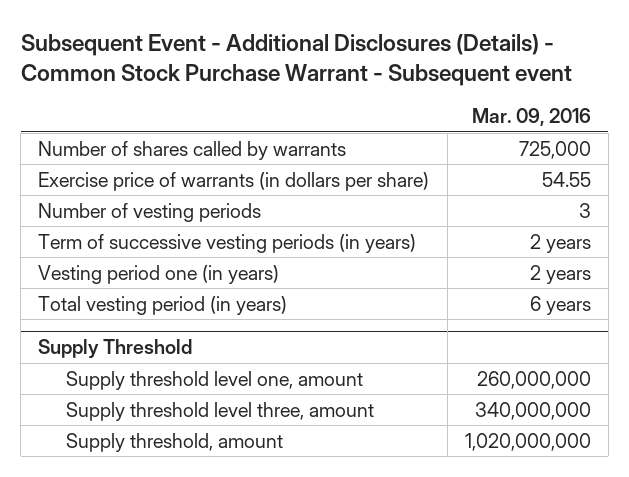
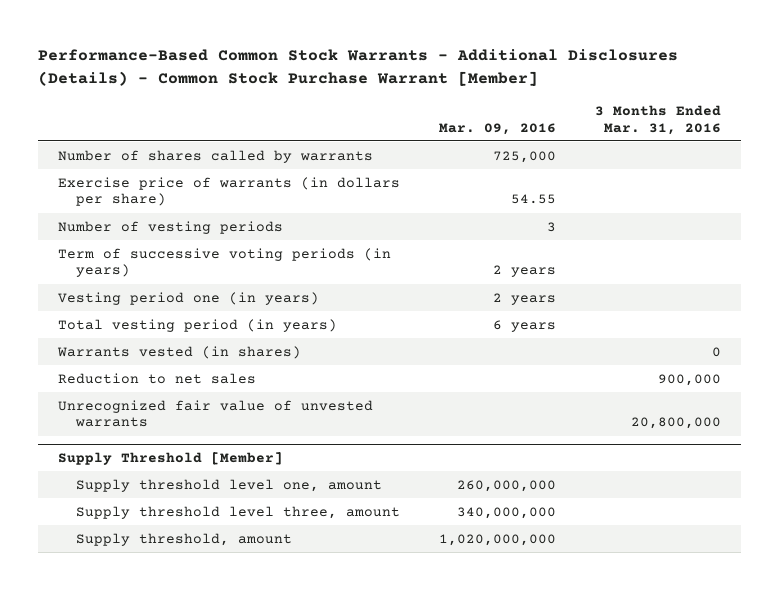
[20,33,572,87] Subsequent Event - Additional Disclosures (Details) - Common Stock Purchase Warrant - Subsequent event -> [38,49,679,86] Performance-Based Common Stock Warrants - Additional Disclosures (Details) - Common Stock Purchase Warrant [Member]
none -> [595,104,722,135] 3 Months Ended Mar. 31, 2016
[38,233,417,253] Term of successive vesting periods (in years) -> [57,247,391,278] Term of successive voting periods (in years)
none -> [56,345,301,359] Warrants vested (in shares)
none -> [57,372,256,384] Reduction to net sales
none -> [57,399,373,428] Unrecognized fair value of unvested warrants
[38,339,193,359] Supply Threshold -> [57,452,283,466] Supply Threshold [Member]

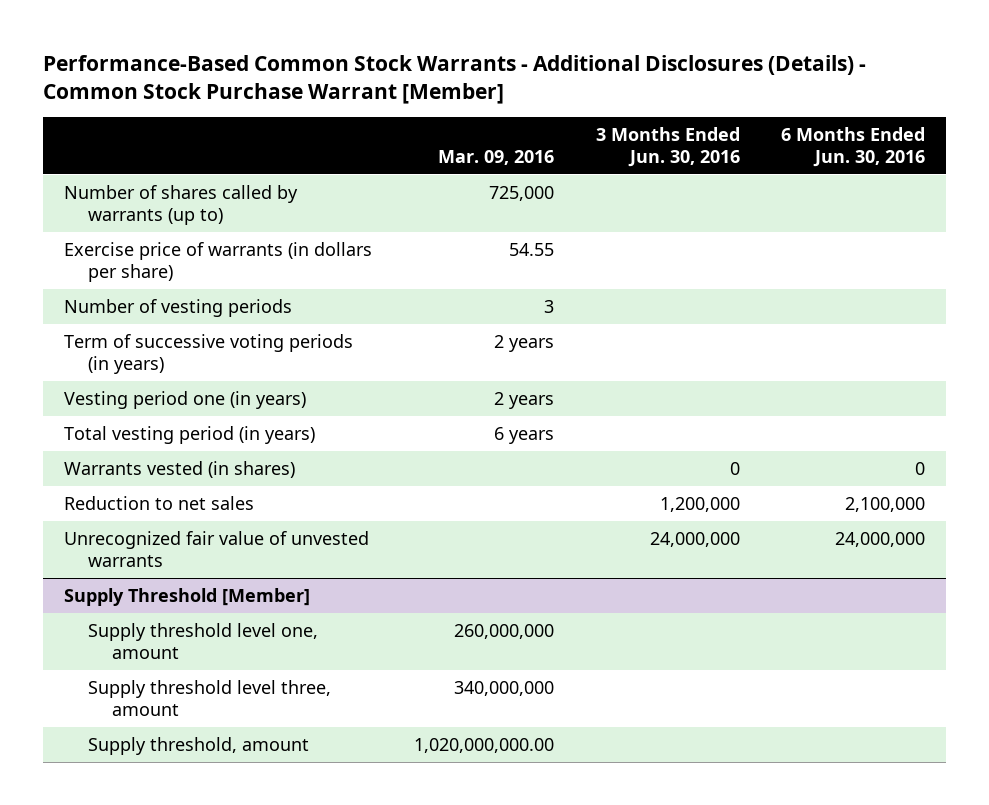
[595,104,722,135] 3 Months Ended Mar. 31, 2016 -> none
none -> [595,127,740,168] 3 Months Ended Jun. 30, 2016
none -> [781,127,926,168] 6 Months Ended Jun. 30, 2016
[57,149,373,163] Number of shares called by warrants -> [63,184,298,225] Number of shares called by warrants (up to)
[439,533,557,546] 1,020,000,000 -> [413,737,554,753] 1,020,000,000.00

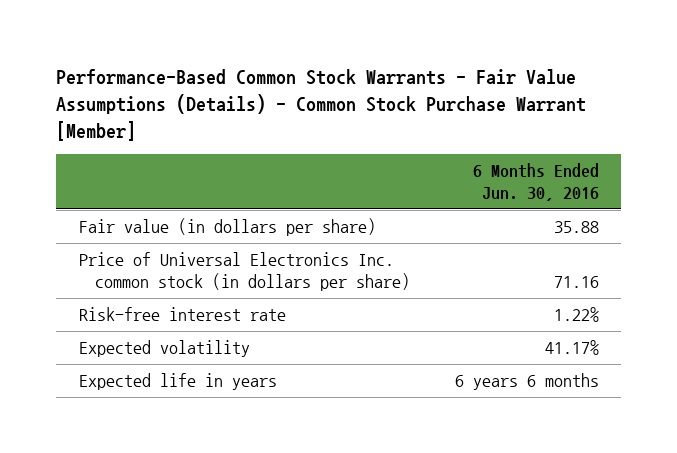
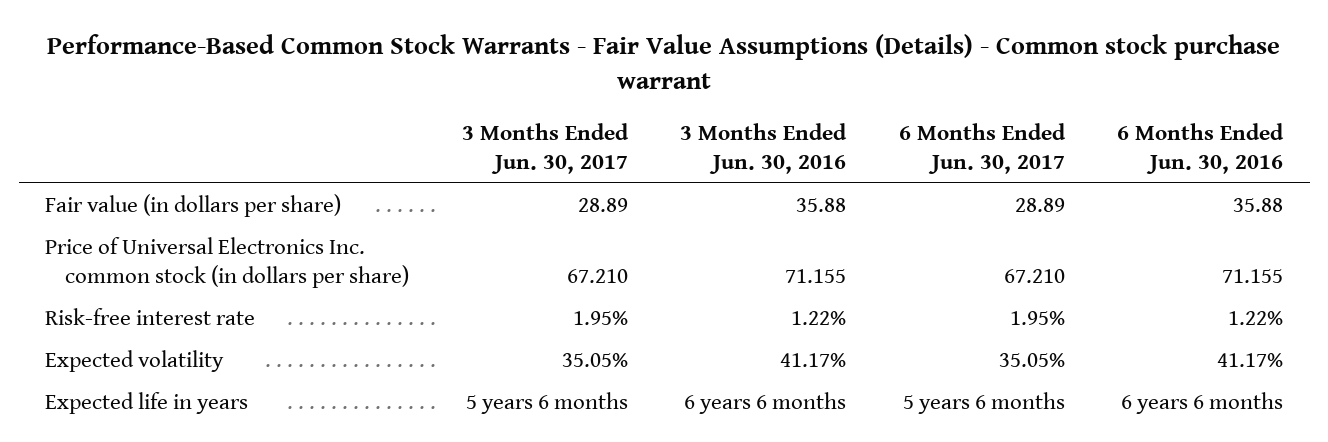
[56,69,587,142] Performance-Based Common Stock Warrants - Fair Value Assumptions (Details) - Common Stock Purchase Warrant [Member] -> [47,33,1281,90] Performance-Based Common Stock Warrants - Fair Value Assumptions (Details) - Common stock purchase warrant
none -> [461,123,629,174] 3 Months Ended Jun. 30, 2017
none -> [680,123,848,174] 3 Months Ended Jun. 30, 2016
none -> [898,123,1066,174] 6 Months Ended Jun. 30, 2017
[553,275,599,288] 71.16 -> [1222,268,1284,283] 71.155

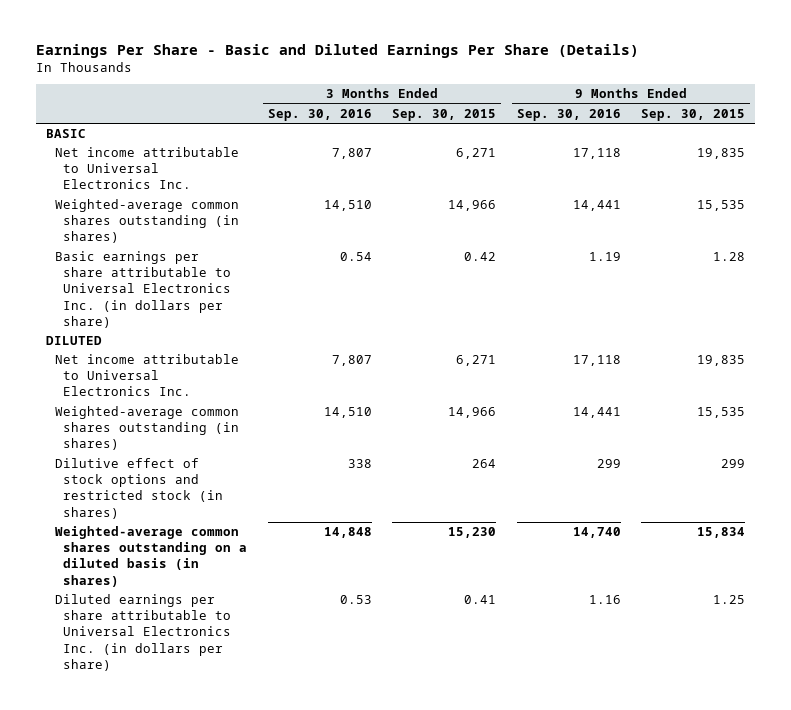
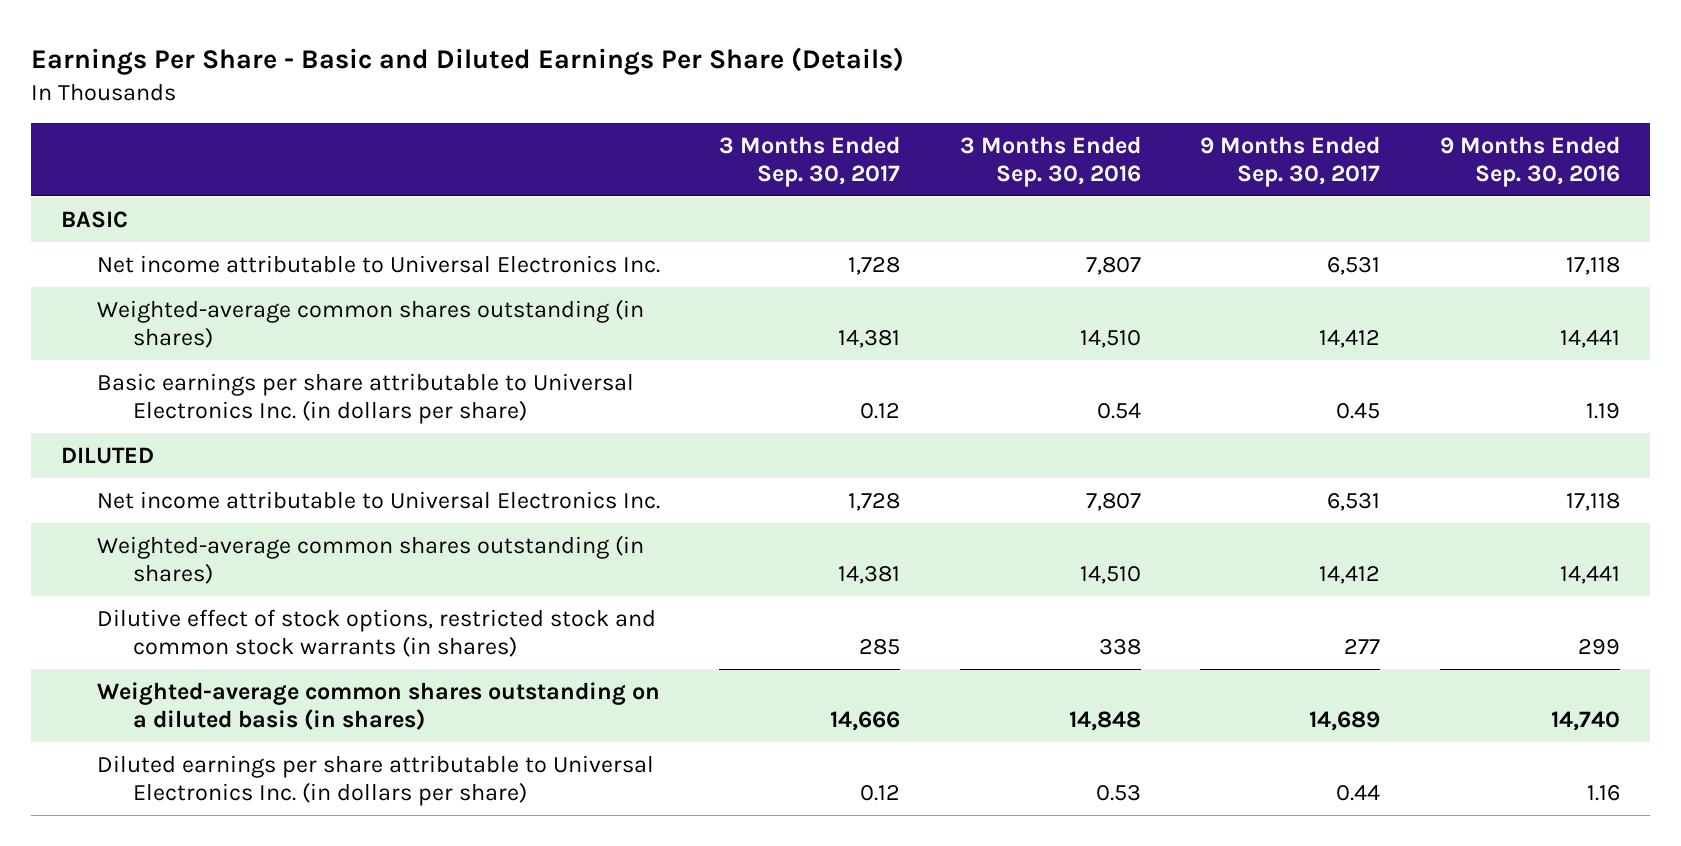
[392,108,497,121] Sep. 30, 2015 -> none
[641,108,746,121] Sep. 30, 2015 -> none
none -> [719,136,901,188] 3 Months Ended Sep. 30, 2017
none -> [1200,136,1381,188] 9 Months Ended Sep. 30, 2017
[54,458,224,519] Dilutive effect of stock options and restricted stock (in shares) -> [96,608,656,657] Dilutive effect of stock options, restricted stock and common stock warrants (in shares)

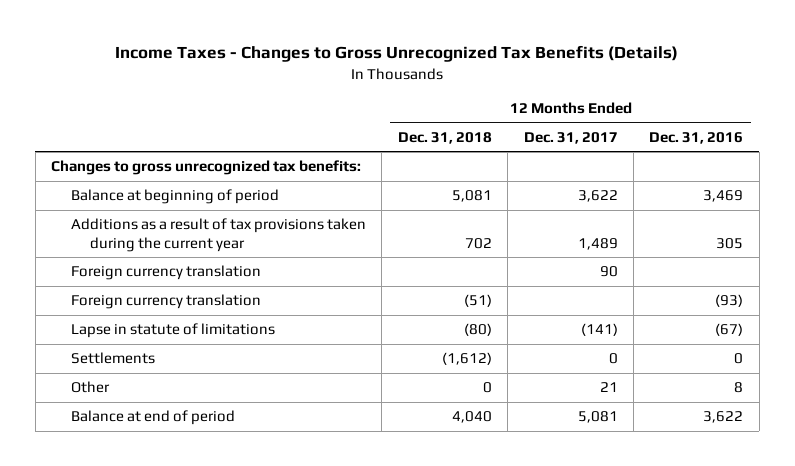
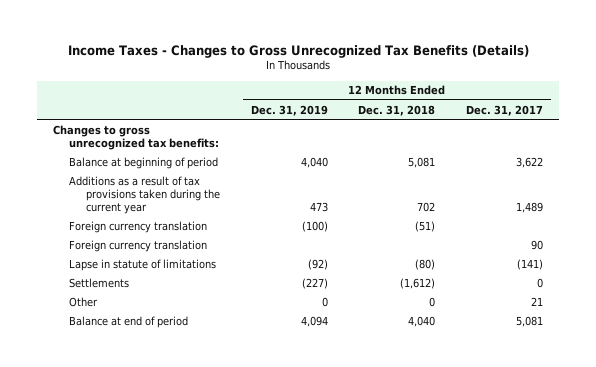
[649,131,744,144] Dec. 31, 2016 -> none
none -> [250,104,328,116] Dec. 31, 2019
[70,265,261,281] Foreign currency translation -> [69,239,208,252] Foreign currency translation

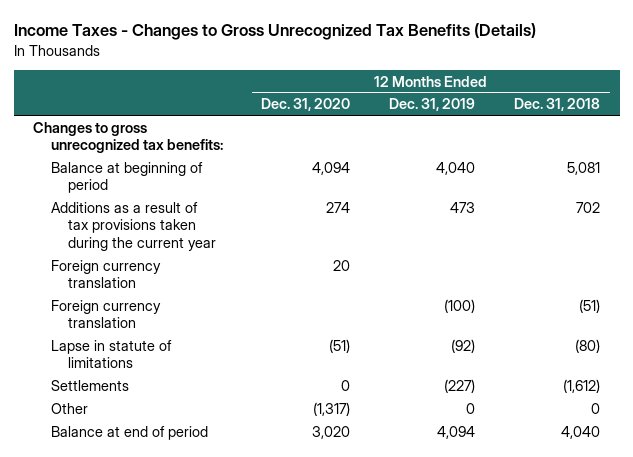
[466,104,544,116] Dec. 31, 2017 -> none
none -> [261,98,351,112] Dec. 31, 2020
[69,220,208,233] Foreign currency translation -> [50,299,161,329] Foreign currency translation

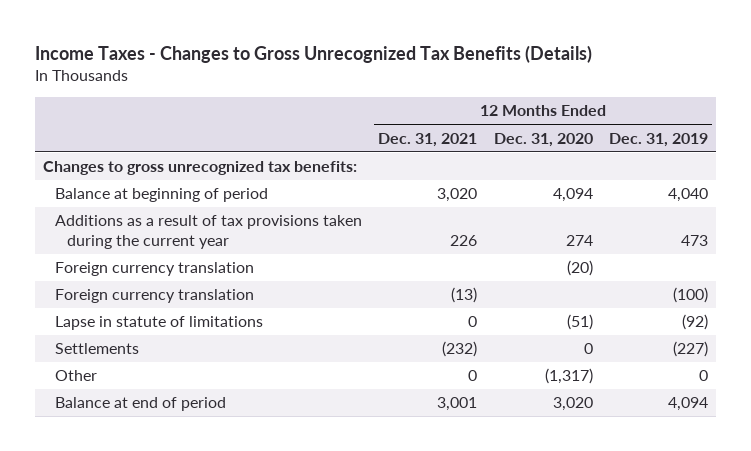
[514,98,601,112] Dec. 31, 2018 -> none
none -> [378,132,478,147] Dec. 31, 2021
[333,259,351,271] 20 -> [566,260,593,277] (20)

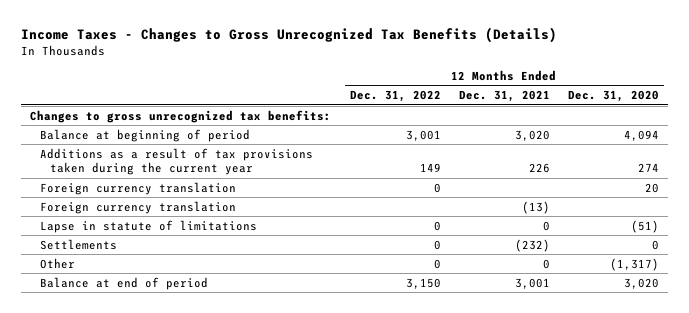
[608,132,708,147] Dec. 31, 2019 -> none
none -> [349,90,441,103] Dec. 31, 2022
[566,260,593,277] (20) -> [644,182,659,193] 20

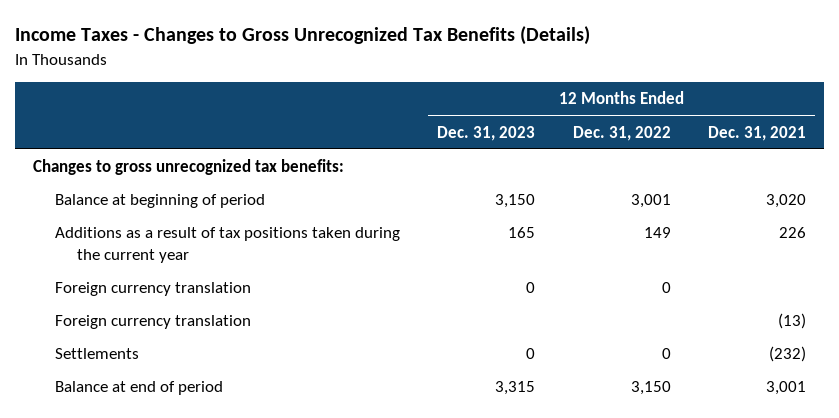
[567,90,659,103] Dec. 31, 2020 -> none
none -> [437,125,536,141] Dec. 31, 2023
[39,147,313,176] Additions as a result of tax provisions taken during the current year -> [55,227,401,264] Additions as a result of tax positions taken during the current year
[39,219,257,233] Lapse in statute of limitations -> none
[39,257,75,269] Other -> none

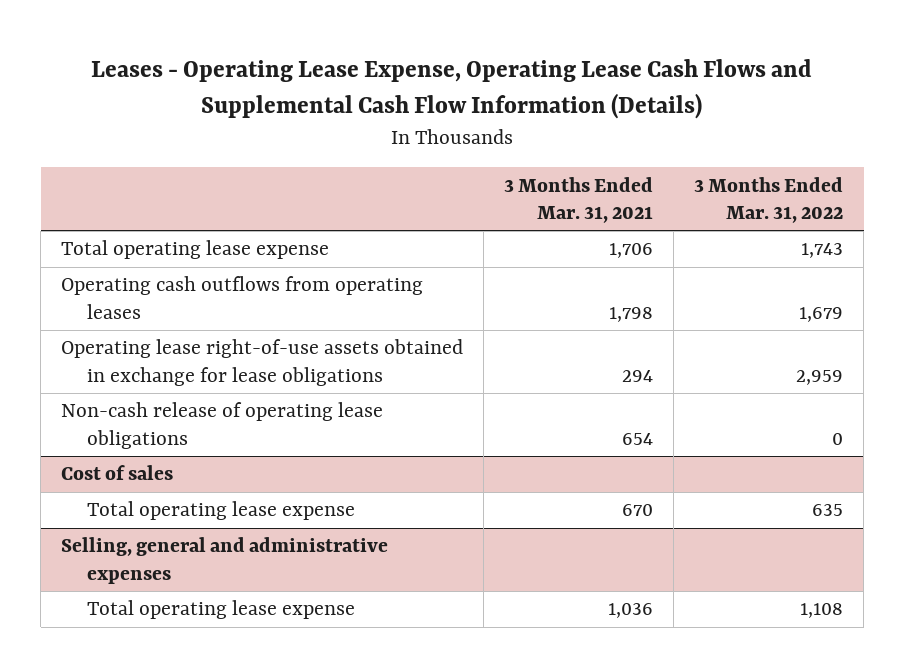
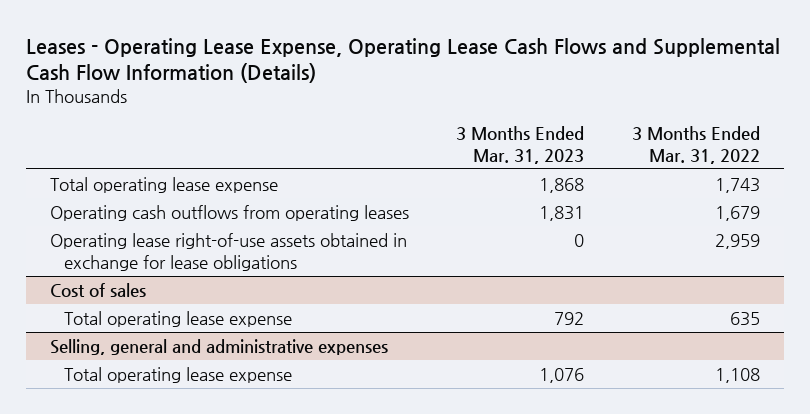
[504,176,654,224] 3 Months Ended Mar. 31, 2021 -> none
none -> [456,126,585,164] 3 Months Ended Mar. 31, 2023
[61,402,384,449] Non-cash release of operating lease obligations -> none

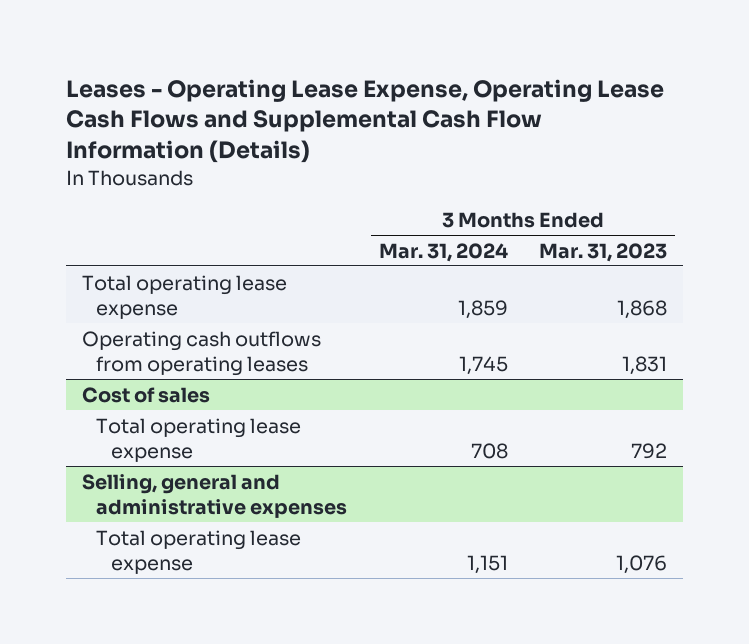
[631,126,760,164] 3 Months Ended Mar. 31, 2022 -> none
none -> [378,242,508,262] Mar. 31, 2024
[49,233,407,271] Operating lease right-of-use assets obtained in exchange for lease obligations -> none

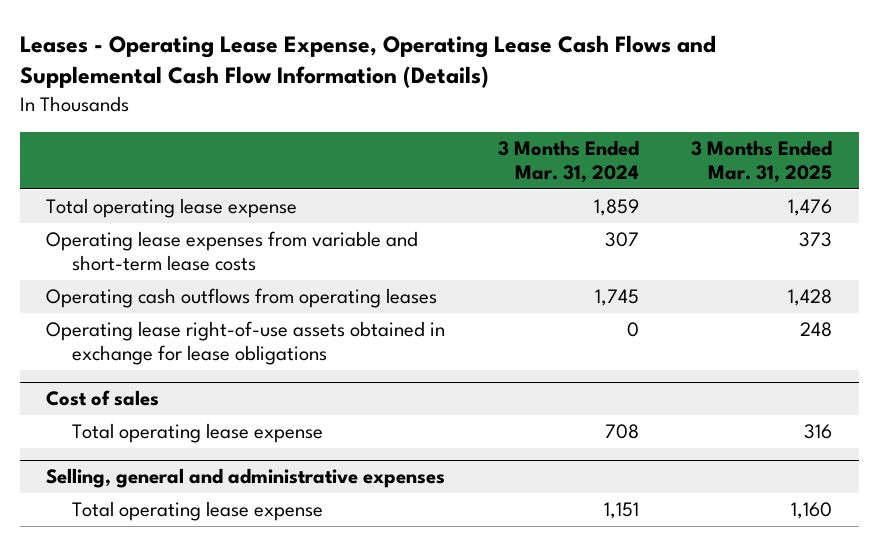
[539,242,668,262] Mar. 31, 2023 -> none
none -> [691,139,833,183] 3 Months Ended Mar. 31, 2025
none -> [46,231,419,272] Operating lease expenses from variable and short-term lease costs
none -> [46,321,446,366] Operating lease right-of-use assets obtained in exchange for lease obligations

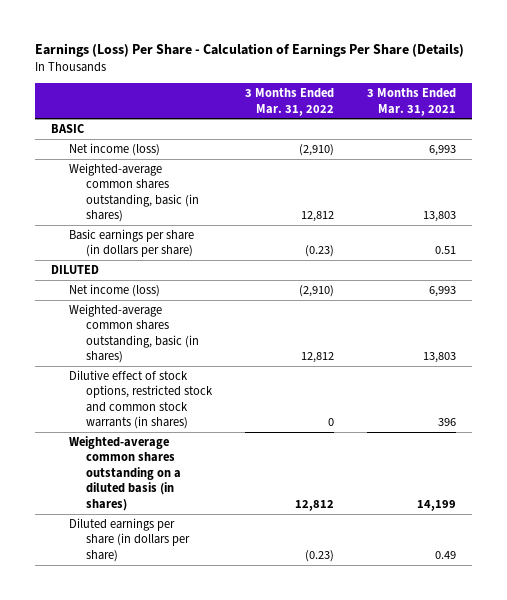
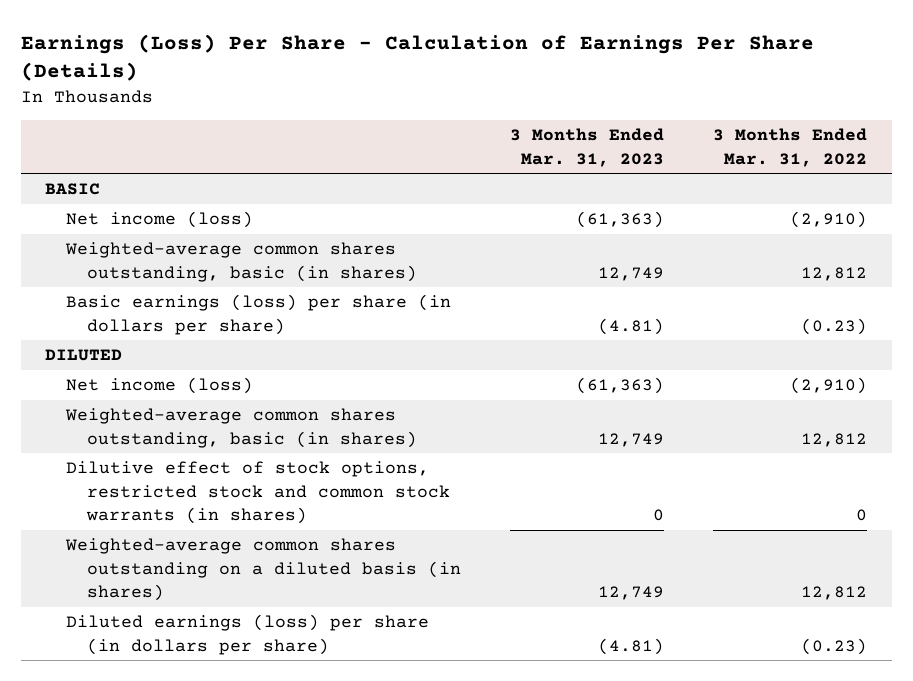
[366,88,456,116] 3 Months Ended Mar. 31, 2021 -> none
none -> [510,128,665,167] 3 Months Ended Mar. 31, 2023
[68,228,194,258] Basic earnings per share (in dollars per share) -> [66,294,452,335] Basic earnings (loss) per share (in dollars per share)
[68,517,191,562] Diluted earnings per share (in dollars per share) -> [66,614,430,655] Diluted earnings (loss) per share (in dollars per share)

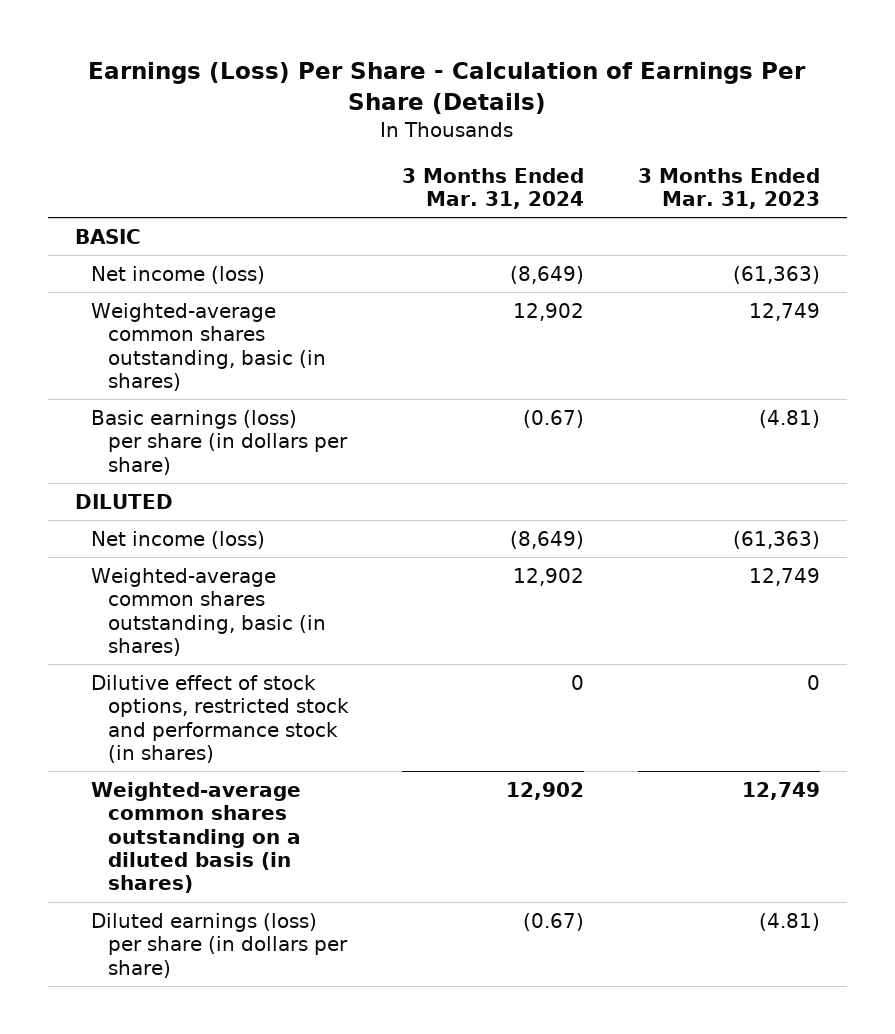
[713,128,868,167] 3 Months Ended Mar. 31, 2022 -> none
none -> [402,167,585,209] 3 Months Ended Mar. 31, 2024
[66,461,451,525] Dilutive effect of stock options, restricted stock and common stock warrants (in shares) -> [91,674,349,764] Dilutive effect of stock options, restricted stock and performance stock (in shares)

